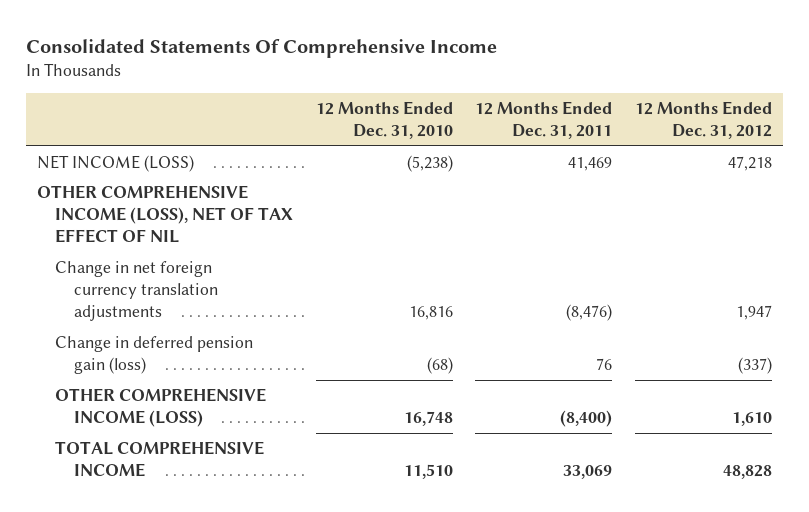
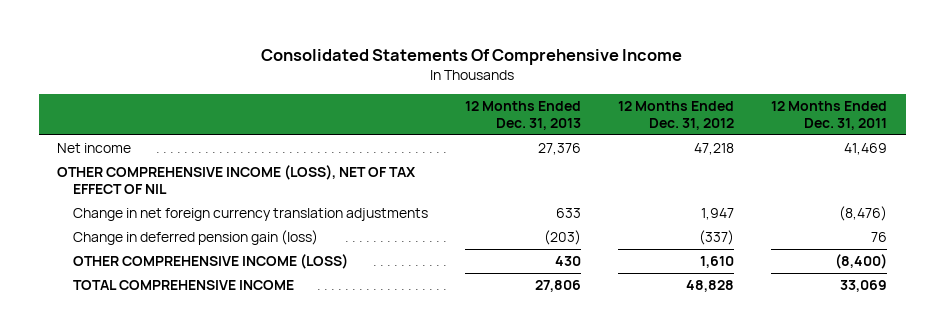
[315,101,453,140] 12 Months Ended Dec. 31, 2010 -> none
none -> [465,101,582,130] 12 Months Ended Dec. 31, 2013
[37,154,195,172] NET INCOME (LOSS) -> [57,143,132,154] Net income

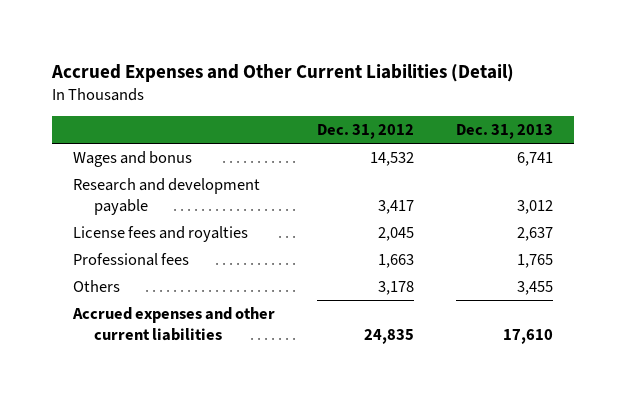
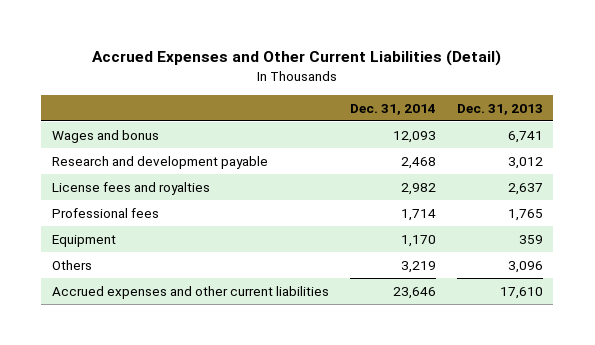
[316,124,414,140] Dec. 31, 2012 -> none
none -> [349,103,436,115] Dec. 31, 2014
none -> [51,234,116,247] Equipment
[516,281,553,296] 3,455 -> [507,260,543,273] 3,096

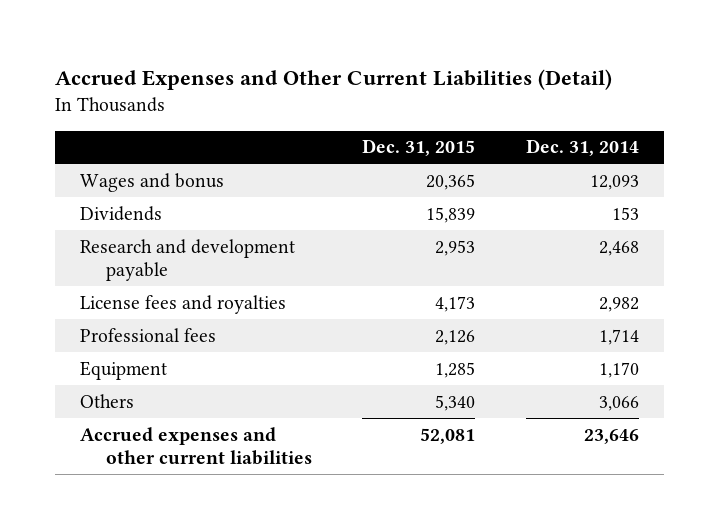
[456,103,543,115] Dec. 31, 2013 -> none
none -> [362,139,476,157] Dec. 31, 2015
none -> [80,205,163,221] Dividends
[400,260,436,273] 3,219 -> [598,395,639,411] 3,066

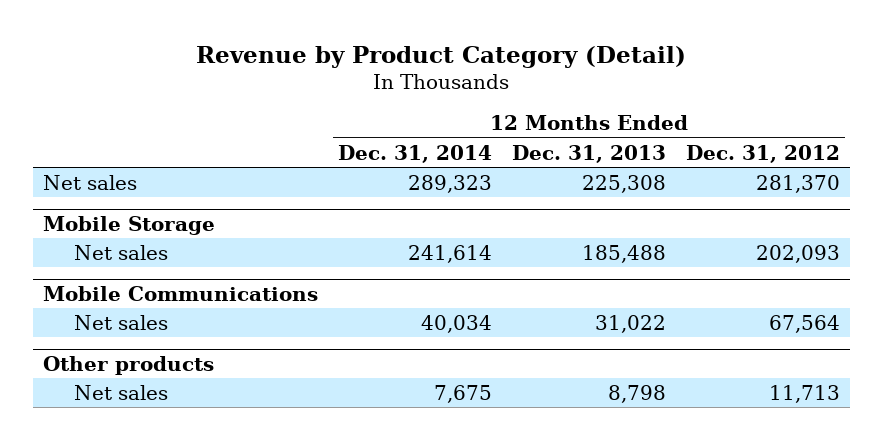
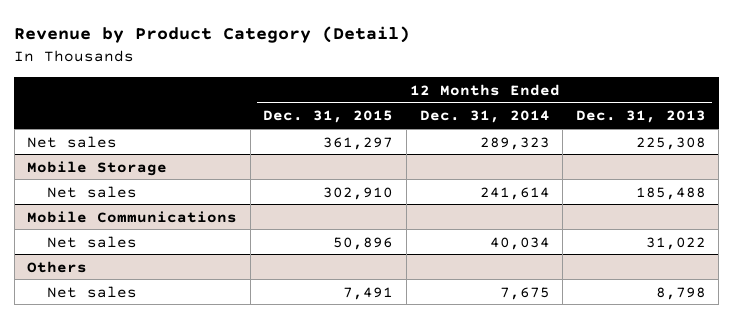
[685,144,840,163] Dec. 31, 2012 -> none
none -> [263,110,394,124] Dec. 31, 2015
[42,355,214,375] Other products -> [27,260,88,273] Others

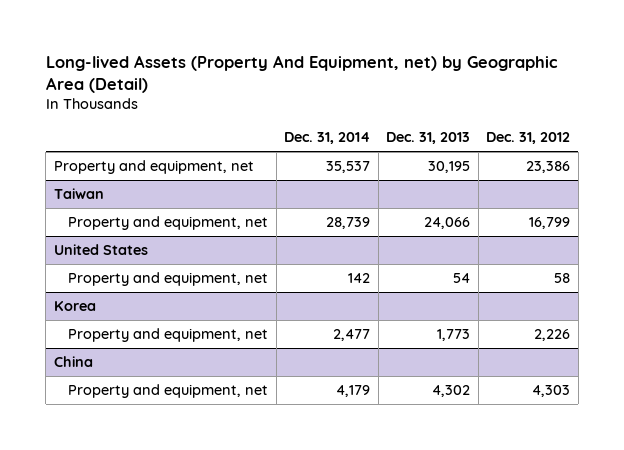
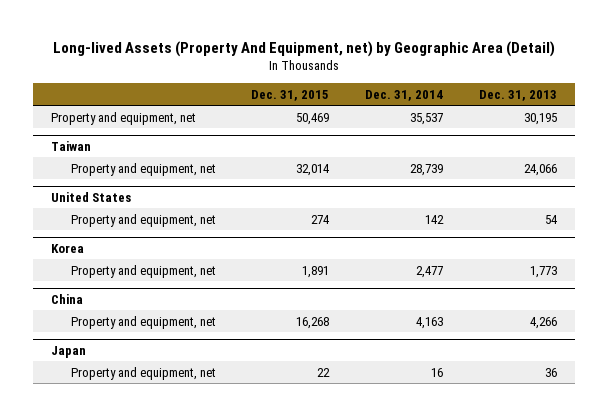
[486,132,571,145] Dec. 31, 2012 -> none
none -> [251,89,330,101] Dec. 31, 2015
[336,384,371,397] 4,179 -> [416,316,444,329] 4,163
[432,384,471,397] 4,302 -> [529,316,557,329] 4,266
none -> [50,346,86,359] Japan
none -> [70,366,216,380] Property and equipment, net

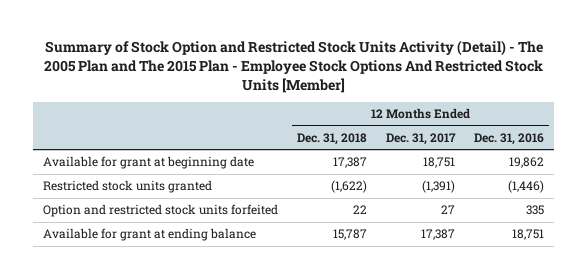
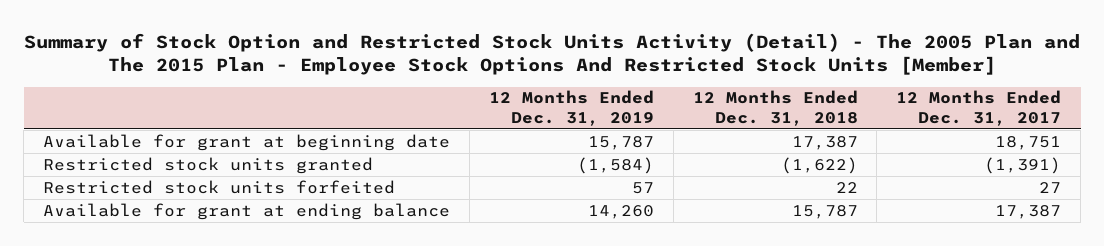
[474,132,545,145] Dec. 31, 2016 -> none
none -> [488,90,654,126] 12 Months Ended Dec. 31, 2019
[42,204,278,218] Option and restricted stock units forfeited -> [43,179,396,194] Restricted stock units forfeited

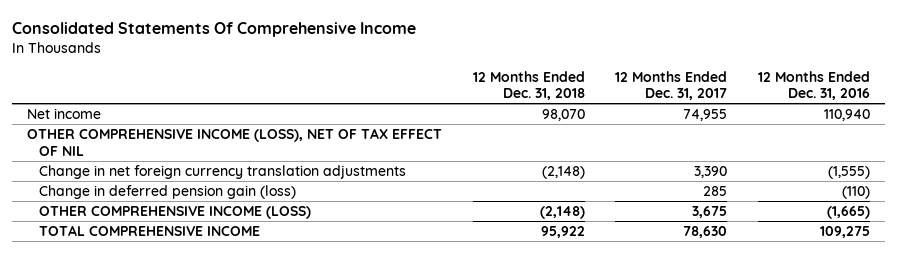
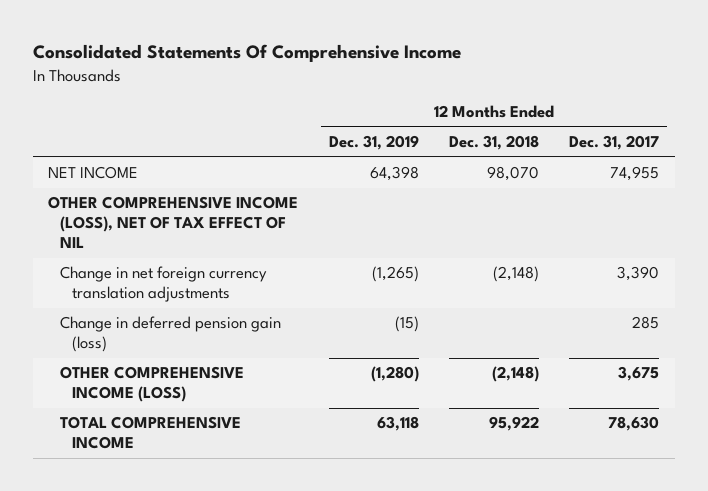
[757,70,870,101] 12 Months Ended Dec. 31, 2016 -> none
none -> [328,135,419,151] Dec. 31, 2019
[27,108,102,120] Net income -> [48,166,139,180] NET INCOME

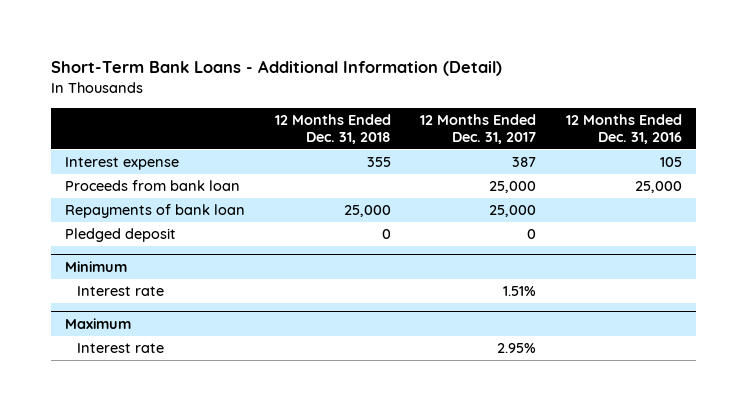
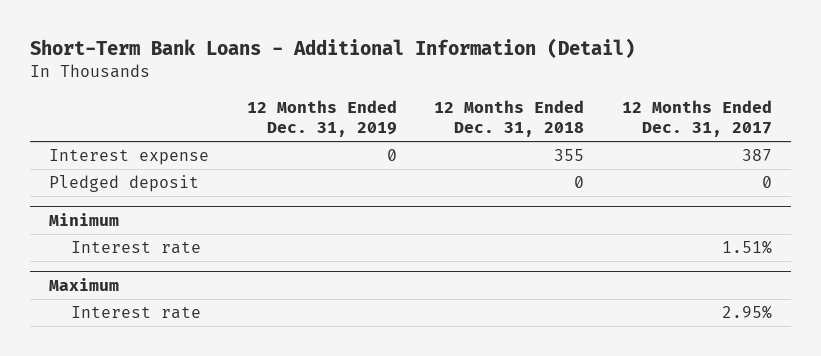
[565,113,682,144] 12 Months Ended Dec. 31, 2016 -> none
none -> [246,99,397,138] 12 Months Ended Dec. 31, 2019
[65,180,241,192] Proceeds from bank loan -> none
[65,204,246,219] Repayments of bank loan -> none

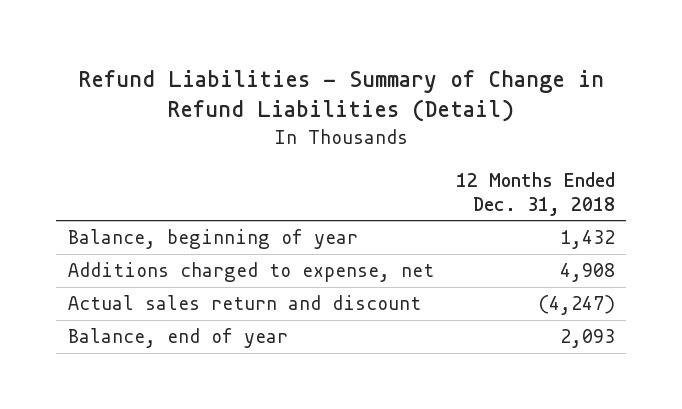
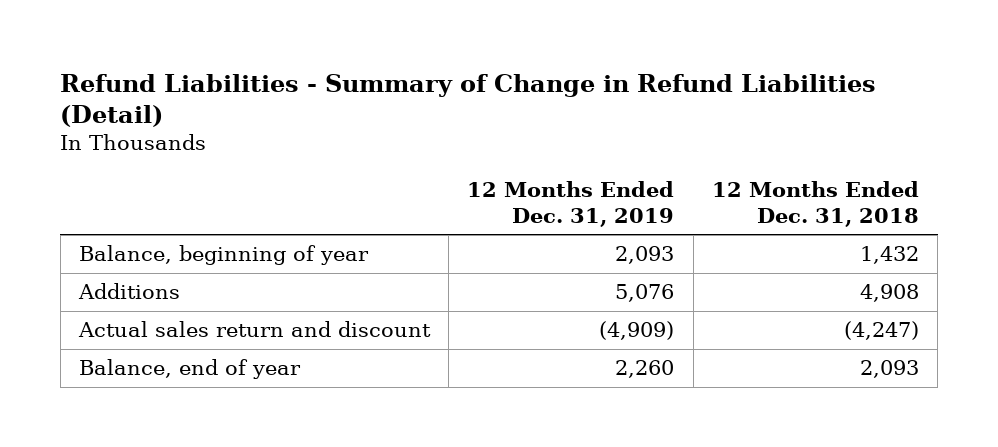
none -> [467,181,675,227] 12 Months Ended Dec. 31, 2019
[67,262,434,283] Additions charged to expense, net -> [77,283,180,300] Additions

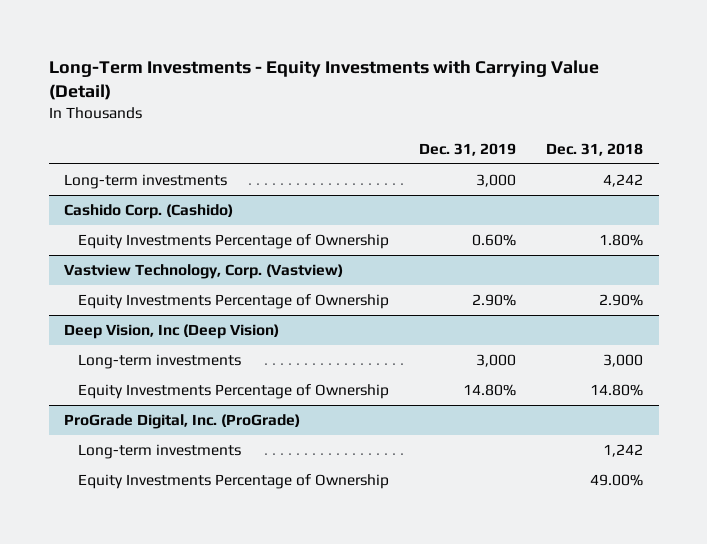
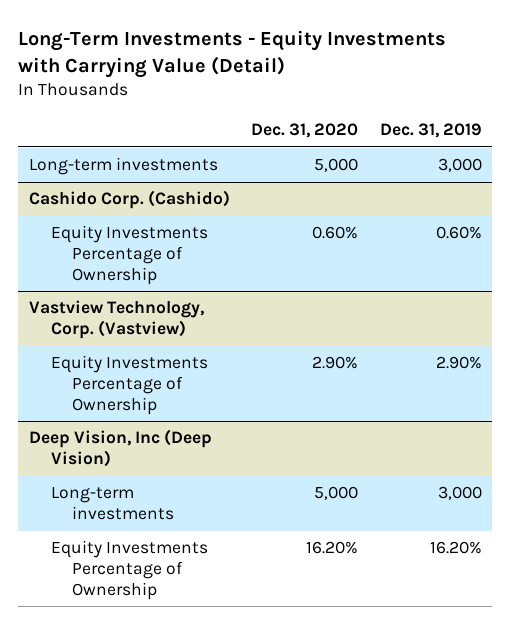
[546,142,644,156] Dec. 31, 2018 -> none
none -> [251,122,359,138] Dec. 31, 2020
[63,414,300,430] ProGrade Digital, Inc. (ProGrade) -> none
[77,444,241,460] Long-term investments -> none
[77,474,389,490] Equity Investments Percentage of Ownership -> none
[462,384,516,397] 14.80% -> [429,541,482,555] 16.20%

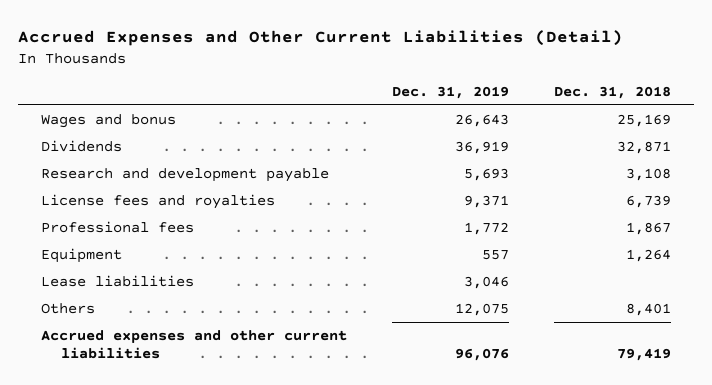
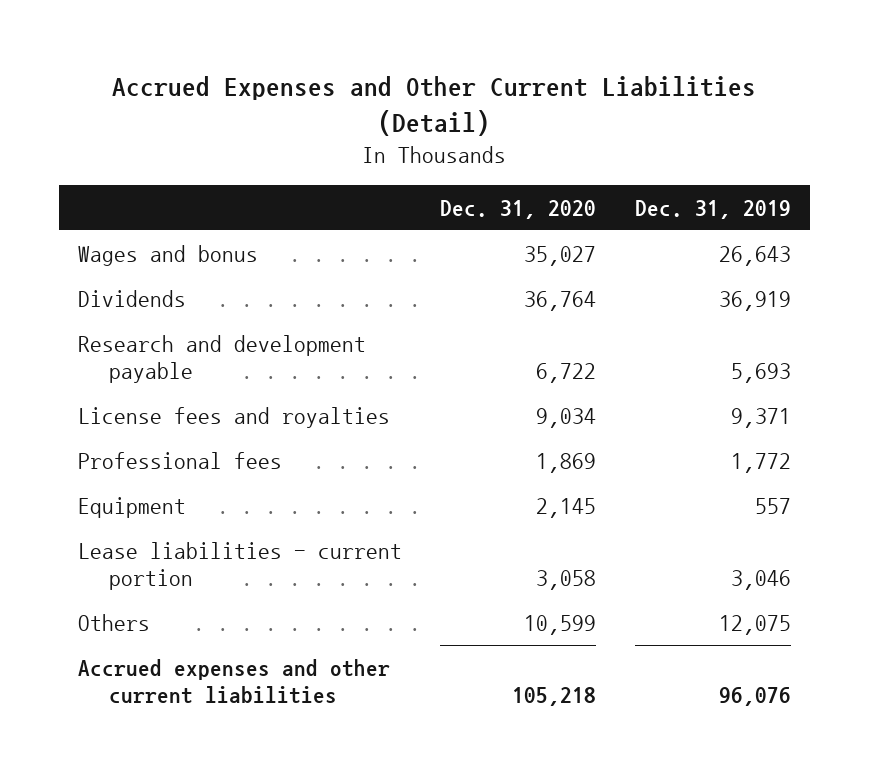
[553,85,671,99] Dec. 31, 2018 -> none
none -> [440,199,597,219] Dec. 31, 2020
[40,274,194,287] Lease liabilities -> [78,541,403,591] Lease liabilities - current portion

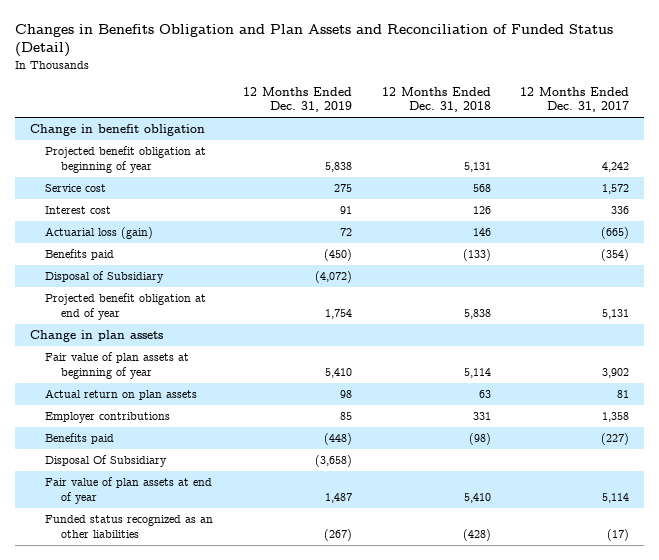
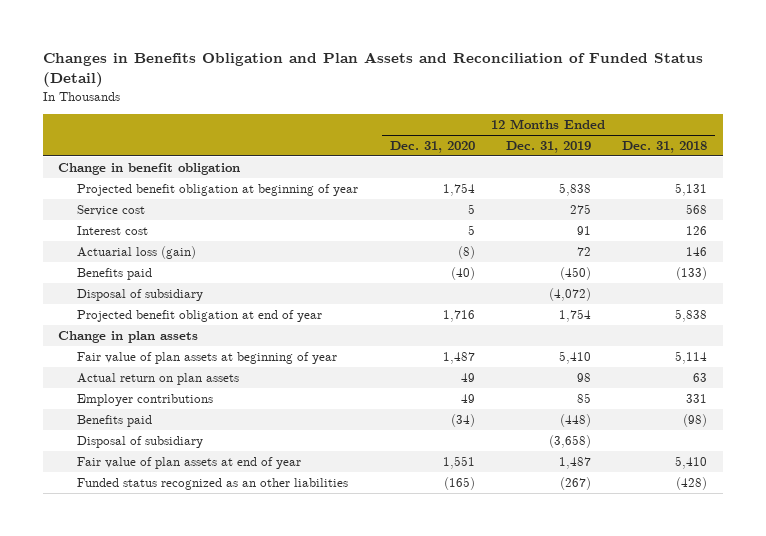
[520,87,630,113] 12 Months Ended Dec. 31, 2017 -> none
none -> [389,141,475,154] Dec. 31, 2020
[45,271,165,284] Disposal of Subsidiary -> [77,288,204,301] Disposal of subsidiary
[45,455,168,468] Disposal Of Subsidiary -> [77,435,204,448] Disposal of subsidiary

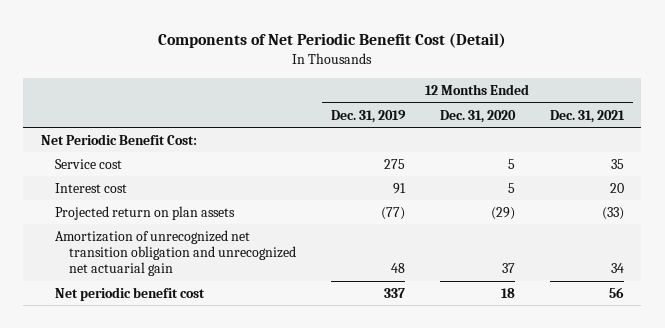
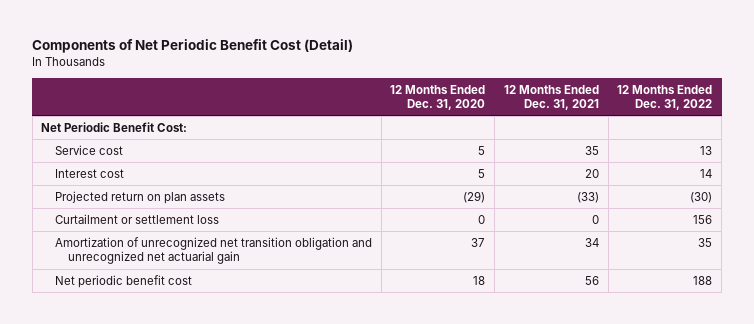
[330,109,406,123] Dec. 31, 2019 -> none
none -> [617,84,713,111] 12 Months Ended Dec. 31, 2022
none -> [54,213,219,224] Curtailment or settlement loss

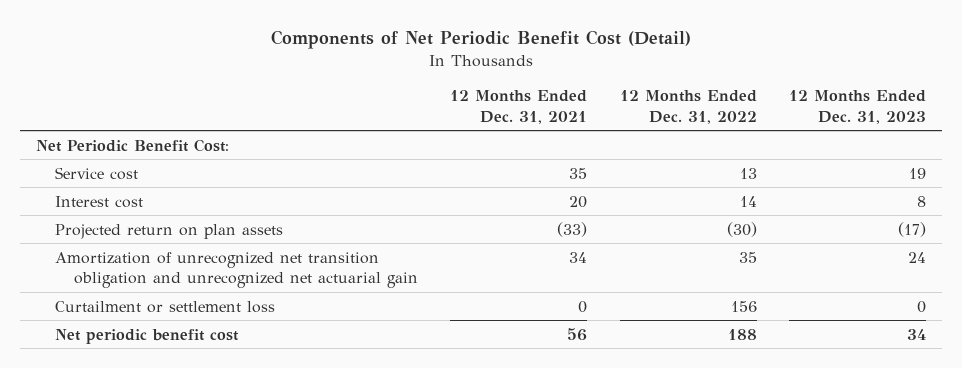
[390,84,486,111] 12 Months Ended Dec. 31, 2020 -> none
none -> [789,90,927,124] 12 Months Ended Dec. 31, 2023
[54,213,219,224] Curtailment or settlement loss -> [54,300,275,313] Curtailment or settlement loss

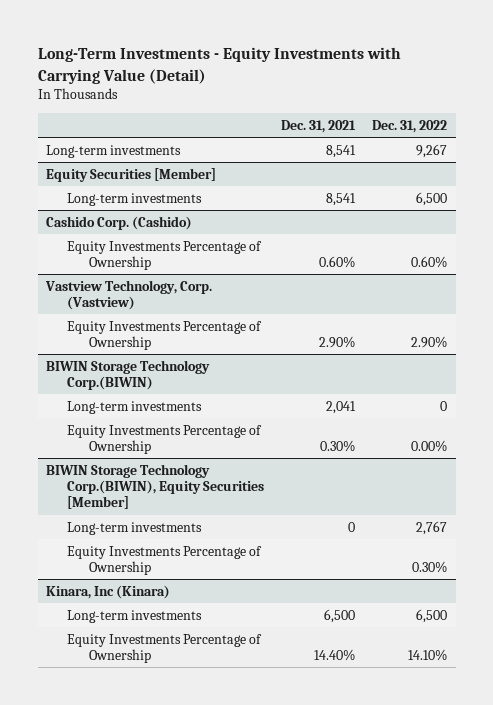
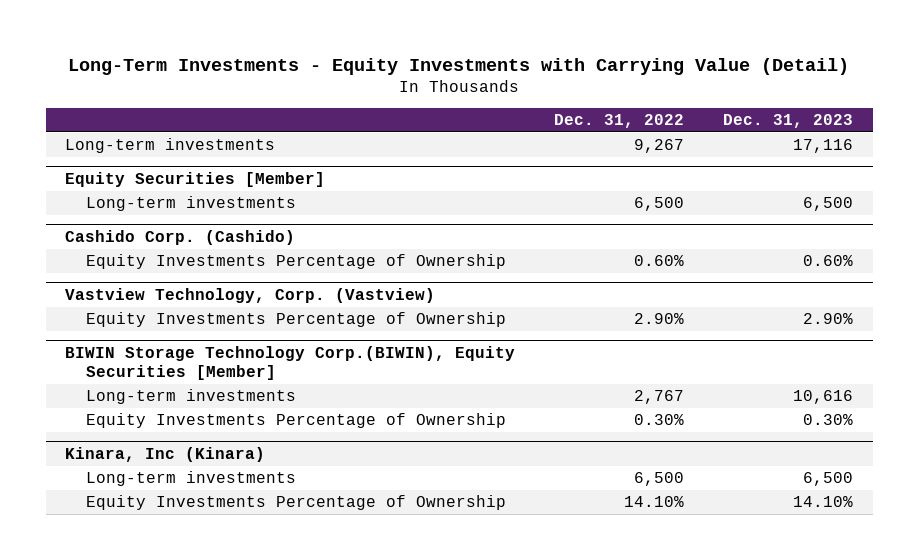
[281,119,357,133] Dec. 31, 2021 -> none
none -> [723,114,854,129] Dec. 31, 2023
[46,359,211,391] BIWIN Storage Technology Corp.(BIWIN) -> none
[67,400,203,414] Long-term investments -> none
[67,424,263,455] Equity Investments Percentage of Ownership -> none

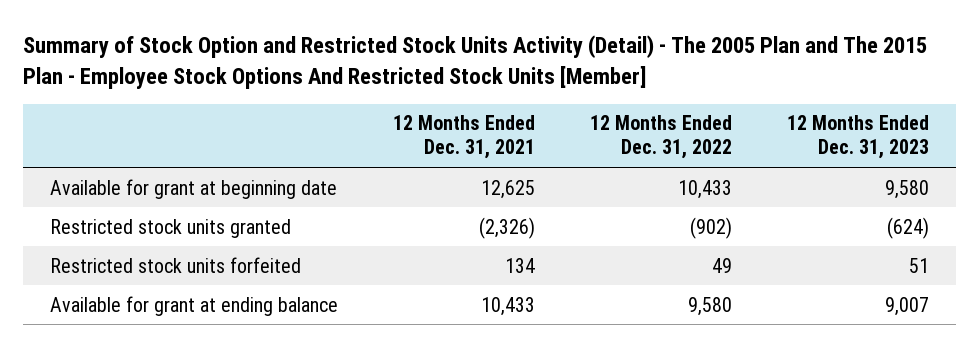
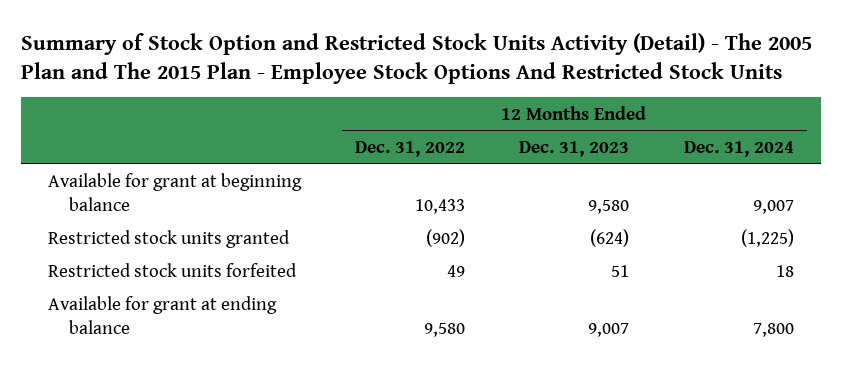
[22,35,927,89] Summary of Stock Option and Restricted Stock Units Activity (Detail) - The 2005 Plan and The 2015 Plan - Employee Stock Options And Restricted Stock Units [Member] -> [20,32,812,84] Summary of Stock Option and Restricted Stock Units Activity (Detail) - The 2005 Plan and The 2015 Plan - Employee Stock Options And Restricted Stock Units
[392,115,535,160] 12 Months Ended Dec. 31, 2021 -> none
none -> [683,141,794,158] Dec. 31, 2024
[50,178,338,199] Available for grant at beginning date -> [47,173,302,211] Available for grant at beginning balance

